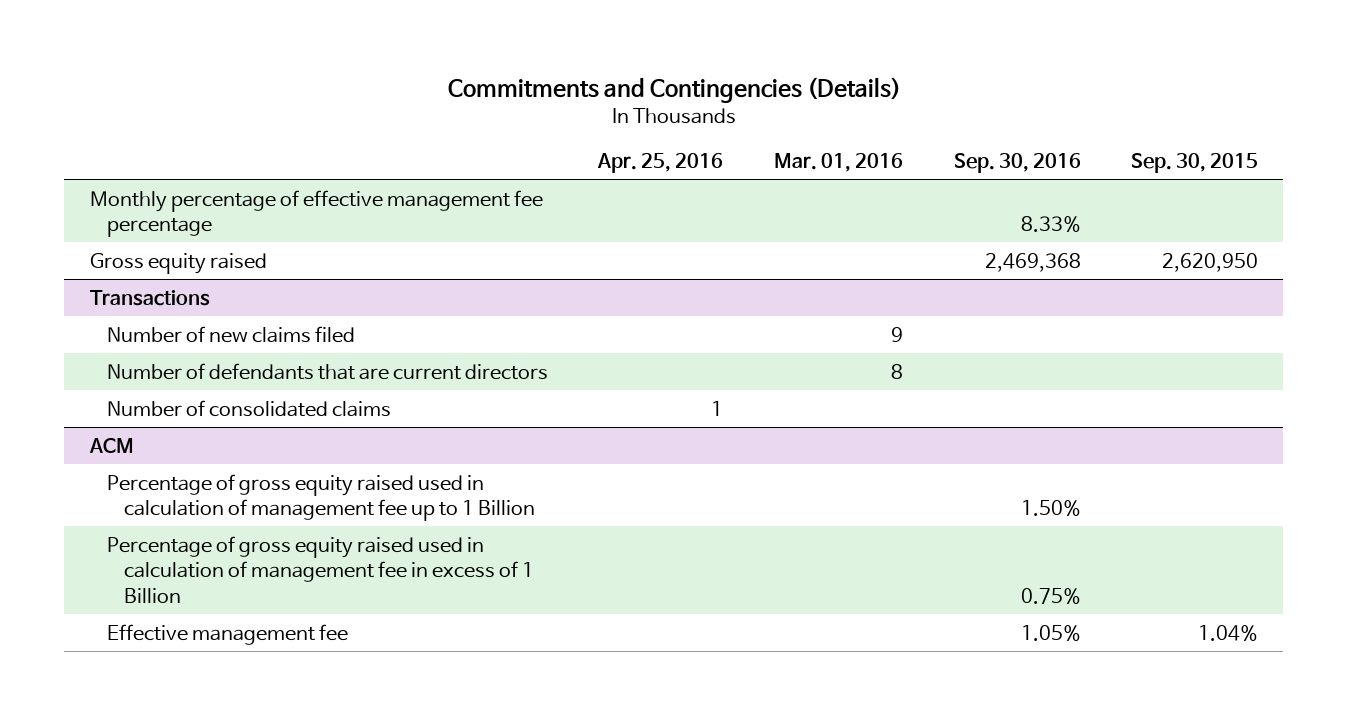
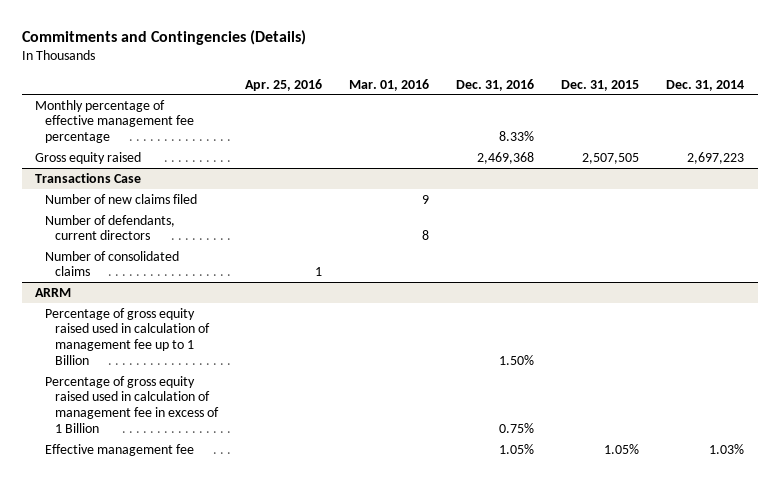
[953,153,1081,174] Sep. 30, 2016 -> none
[1131,153,1259,174] Sep. 30, 2015 -> none
none -> [455,78,534,91] Dec. 31, 2016
none -> [560,79,639,91] Dec. 31, 2015
none -> [666,79,745,91] Dec. 31, 2014
[89,289,210,306] Transactions -> [35,172,142,183] Transactions Case
[106,362,548,380] Number of defendants that are current directors -> [44,214,175,241] Number of defendants, current directors
[88,437,134,453] ACM -> [35,287,72,297] ARRM

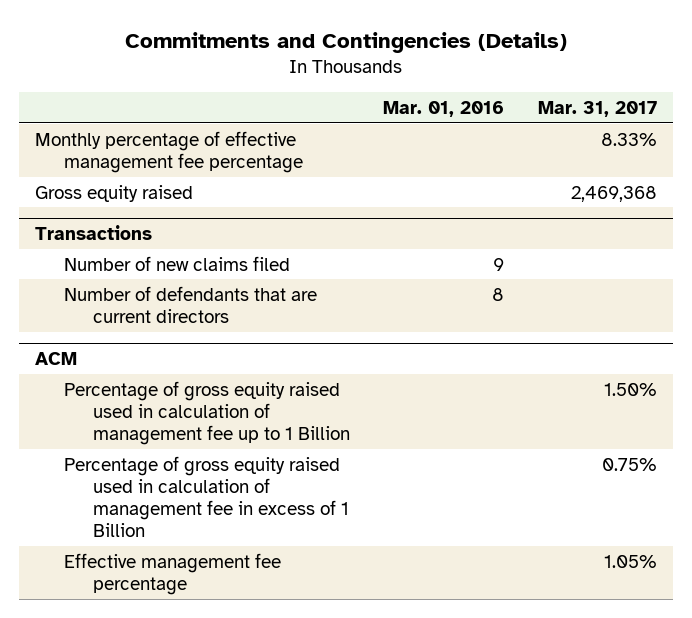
[244,78,322,91] Apr. 25, 2016 -> none
[455,78,534,91] Dec. 31, 2016 -> none
[560,79,639,91] Dec. 31, 2015 -> none
[666,79,745,91] Dec. 31, 2014 -> none
none -> [537,100,657,117] Mar. 31, 2017
[35,172,142,183] Transactions Case -> [35,224,153,240] Transactions
[44,250,179,277] Number of consolidated claims -> none
[44,214,175,241] Number of defendants, current directors -> [64,285,318,323] Number of defendants that are current directors
[35,287,72,297] ARRM -> [35,351,78,365] ACM
[44,443,194,456] Effective management fee -> [64,552,282,595] Effective management fee percentage

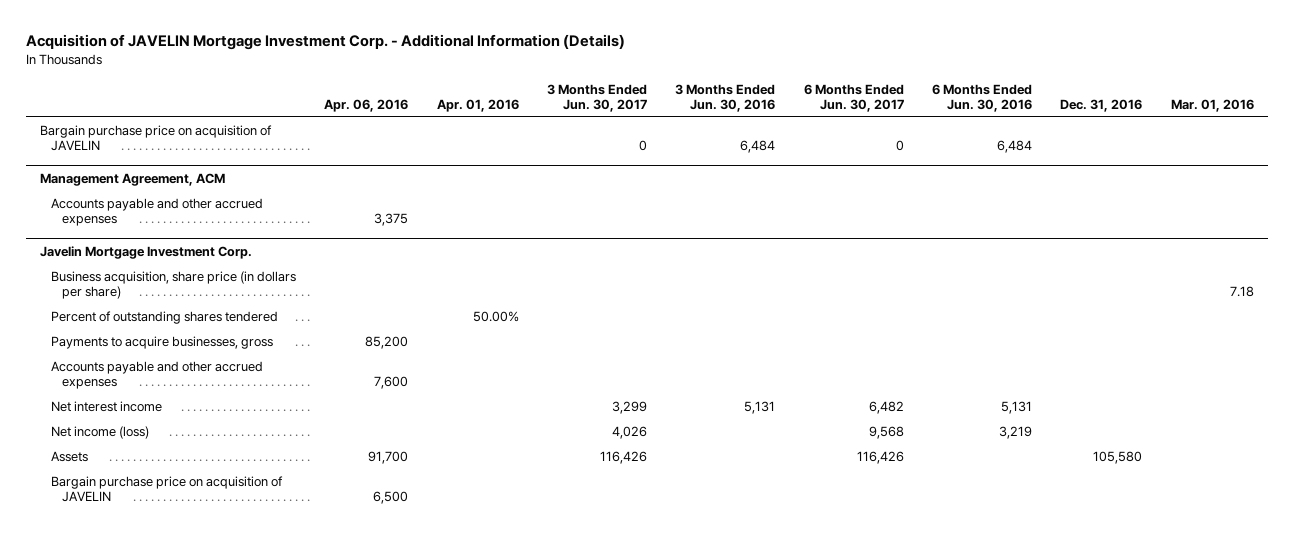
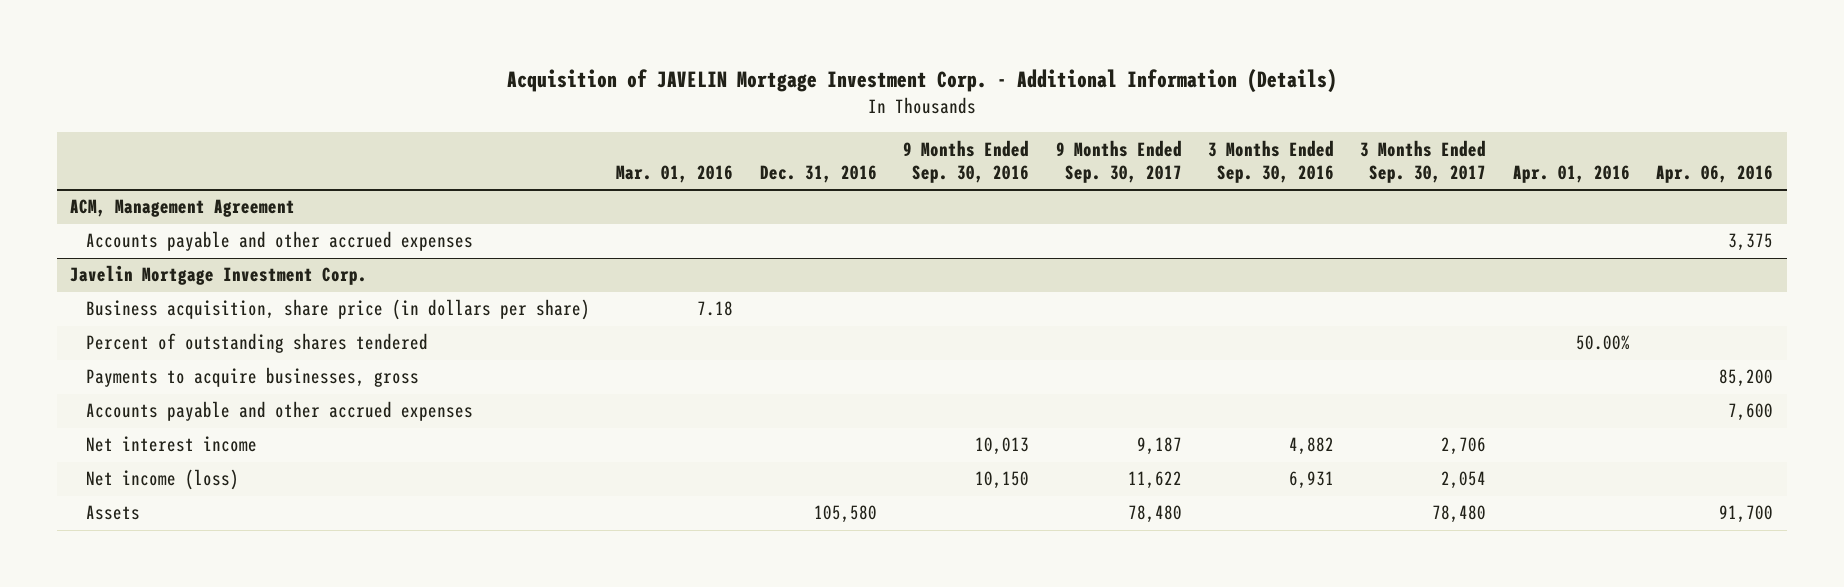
[546,83,647,112] 3 Months Ended Jun. 30, 2017 -> none
[675,83,776,112] 3 Months Ended Jun. 30, 2016 -> none
[803,83,904,112] 6 Months Ended Jun. 30, 2017 -> none
[931,83,1032,112] 6 Months Ended Jun. 30, 2016 -> none
none -> [903,139,1030,184] 9 Months Ended Sep. 30, 2016
none -> [1055,139,1182,184] 9 Months Ended Sep. 30, 2017
none -> [1207,139,1334,184] 3 Months Ended Sep. 30, 2016
none -> [1360,139,1487,184] 3 Months Ended Sep. 30, 2017
[39,125,272,152] Bargain purchase price on acquisition of JAVELIN -> none
[39,172,225,186] Management Agreement, ACM -> [70,199,296,218] ACM, Management Agreement
[50,476,283,503] Bargain purchase price on acquisition of JAVELIN -> none

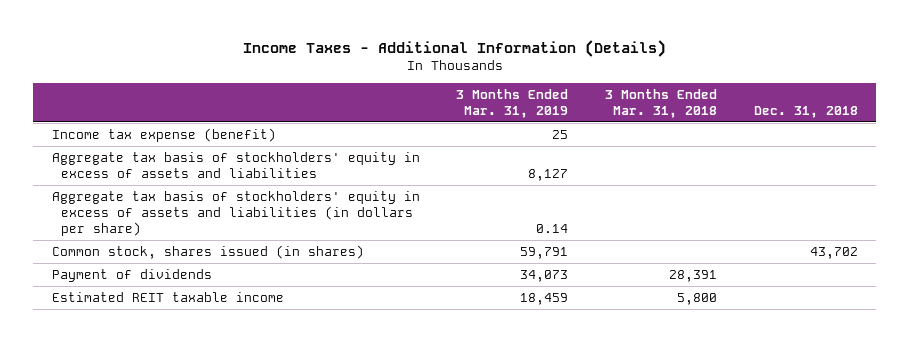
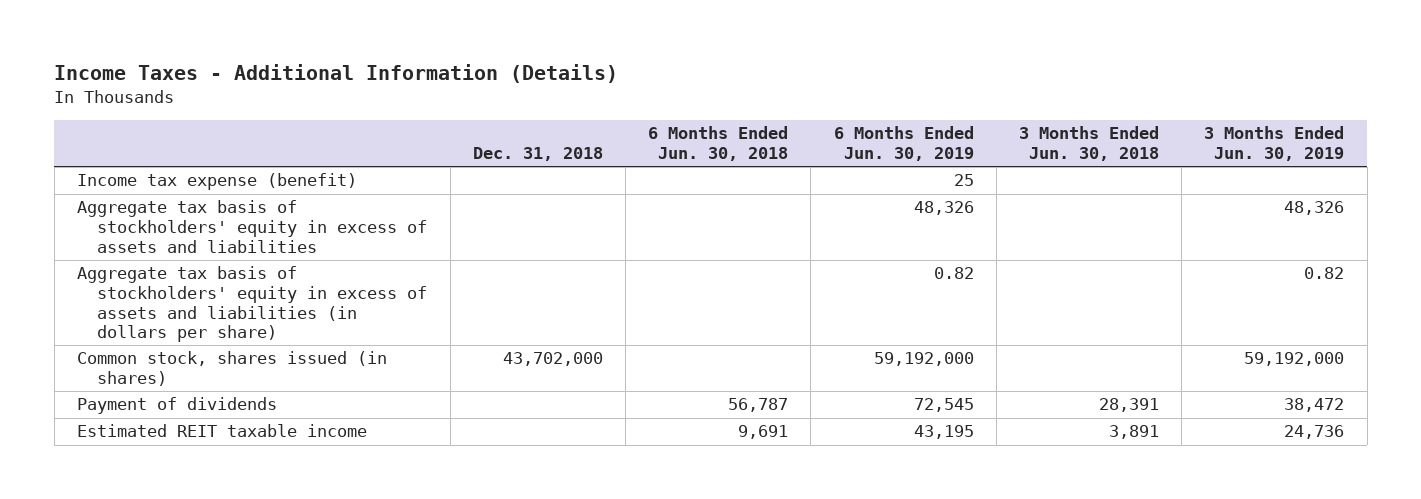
[456,89,569,119] 3 Months Ended Mar. 31, 2019 -> none
[604,89,717,119] 3 Months Ended Mar. 31, 2018 -> none
none -> [648,126,789,161] 6 Months Ended Jun. 30, 2018
none -> [833,126,974,161] 6 Months Ended Jun. 30, 2019
none -> [1018,126,1159,161] 3 Months Ended Jun. 30, 2018
none -> [1204,126,1345,161] 3 Months Ended Jun. 30, 2019
[809,246,858,259] 43,702 -> [502,352,603,367] 43,702,000

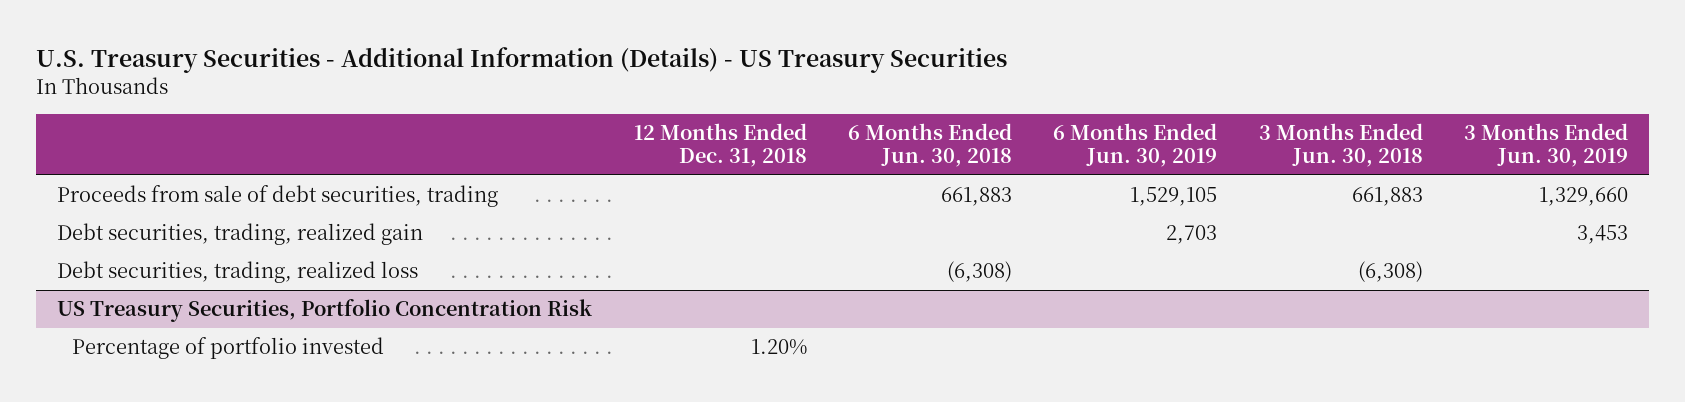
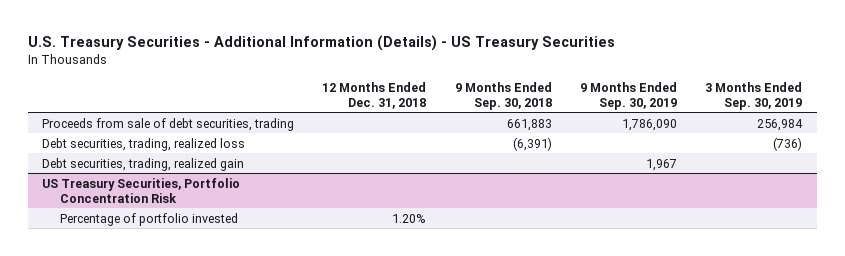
[848,123,1013,168] 6 Months Ended Jun. 30, 2018 -> none
[1053,123,1218,168] 6 Months Ended Jun. 30, 2019 -> none
[1258,123,1423,168] 3 Months Ended Jun. 30, 2018 -> none
[1464,123,1629,168] 3 Months Ended Jun. 30, 2019 -> none
none -> [454,81,552,110] 9 Months Ended Sep. 30, 2018
none -> [580,81,678,110] 9 Months Ended Sep. 30, 2019
none -> [705,81,803,110] 3 Months Ended Sep. 30, 2019
[57,223,424,246] Debt securities, trading, realized gain -> [42,157,245,171] Debt securities, trading, realized gain

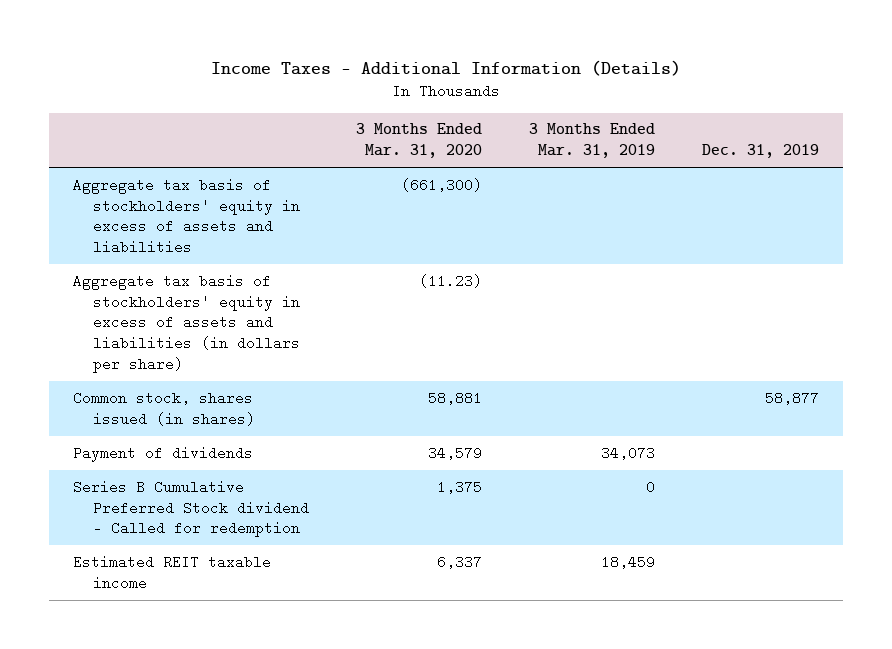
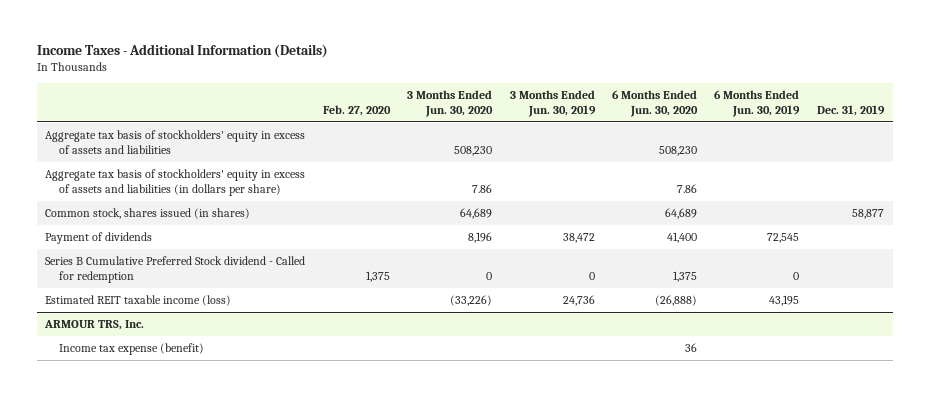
[356,123,483,159] 3 Months Ended Mar. 31, 2020 -> none
[529,123,656,159] 3 Months Ended Mar. 31, 2019 -> none
none -> [322,105,391,117] Feb. 27, 2020
none -> [407,90,494,118] 3 Months Ended Jun. 30, 2020
none -> [509,90,596,118] 3 Months Ended Jun. 30, 2019
none -> [612,90,699,118] 6 Months Ended Jun. 30, 2020
none -> [714,90,801,118] 6 Months Ended Jun. 30, 2019
[72,554,271,590] Estimated REIT taxable income -> [45,294,232,306] Estimated REIT taxable income (loss)
none -> [44,319,145,330] ARMOUR TRS, Inc.
none -> [59,342,205,355] Income tax expense (benefit)

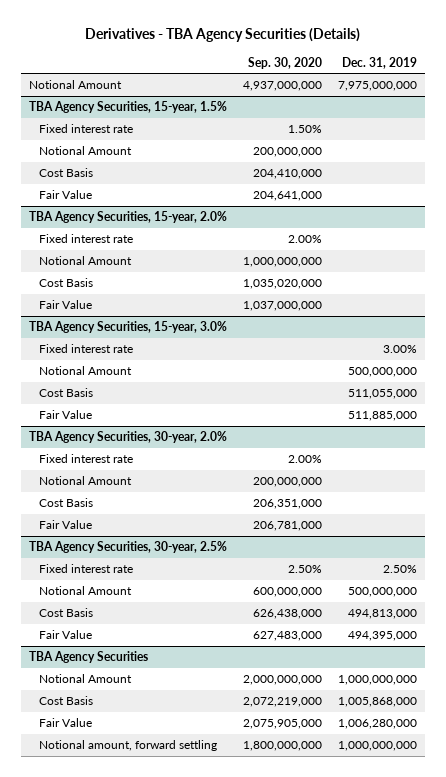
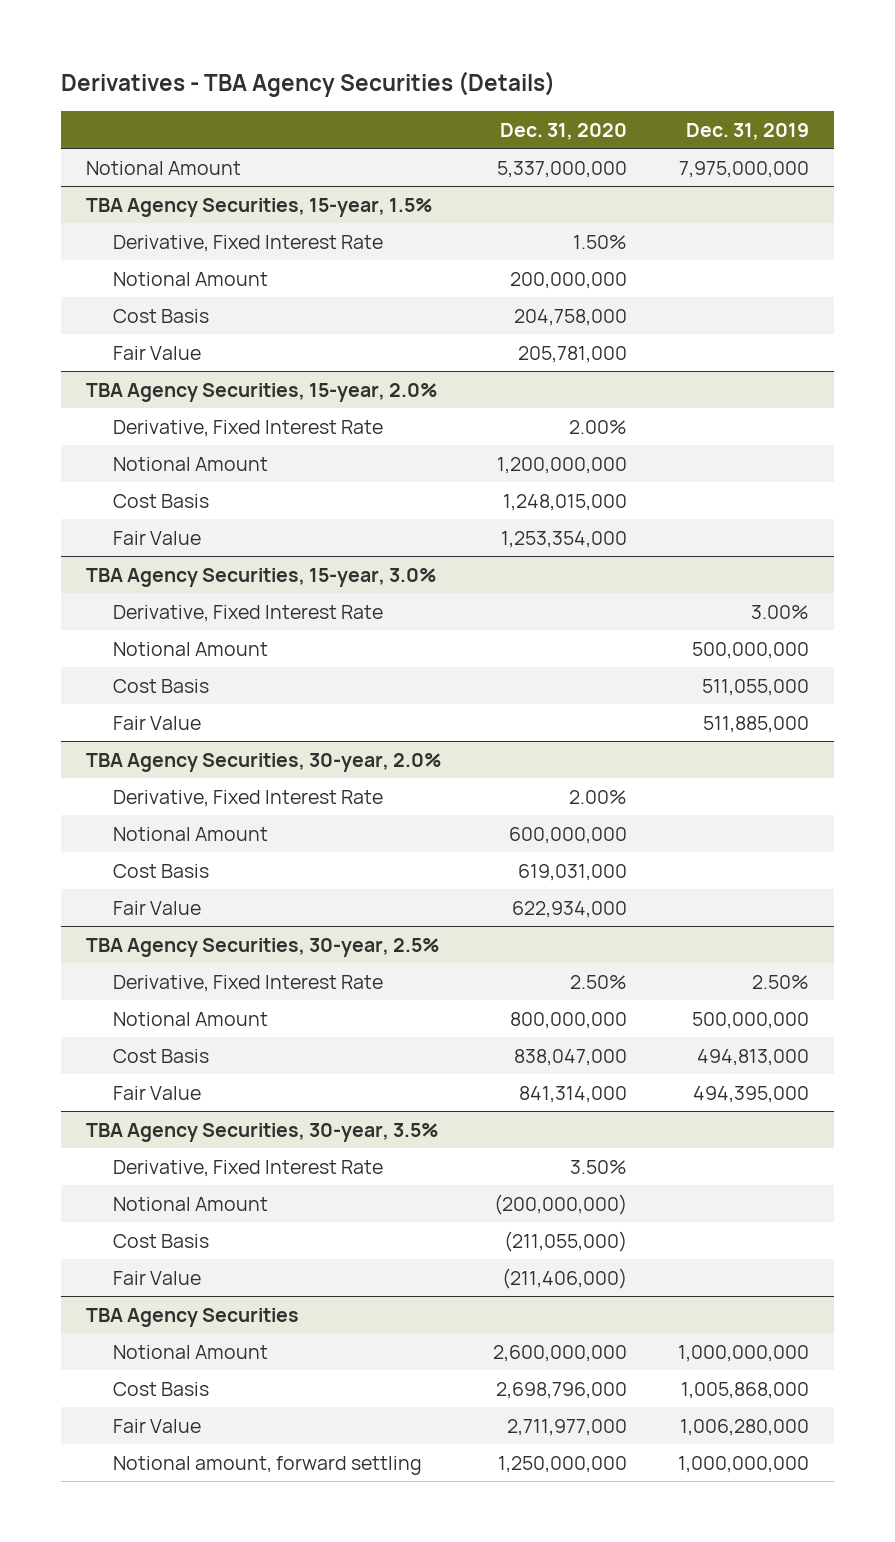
[247,56,322,69] Sep. 30, 2020 -> none
none -> [499,122,627,140] Dec. 31, 2020
[38,124,133,134] Fixed interest rate -> [113,234,384,252] Derivative, Fixed Interest Rate
[38,234,133,244] Fixed interest rate -> [113,419,384,437] Derivative, Fixed Interest Rate
[38,344,133,354] Fixed interest rate -> [113,604,384,622] Derivative, Fixed Interest Rate
[38,454,133,464] Fixed interest rate -> [113,789,384,807] Derivative, Fixed Interest Rate
[38,564,133,574] Fixed interest rate -> [113,974,384,992] Derivative, Fixed Interest Rate
none -> [86,1122,440,1142] TBA Agency Securities, 30-year, 3.5%
none -> [113,1159,384,1177] Derivative, Fixed Interest Rate
none -> [113,1196,269,1211] Notional Amount
none -> [113,1233,210,1248] Cost Basis
none -> [113,1270,202,1285] Fair Value

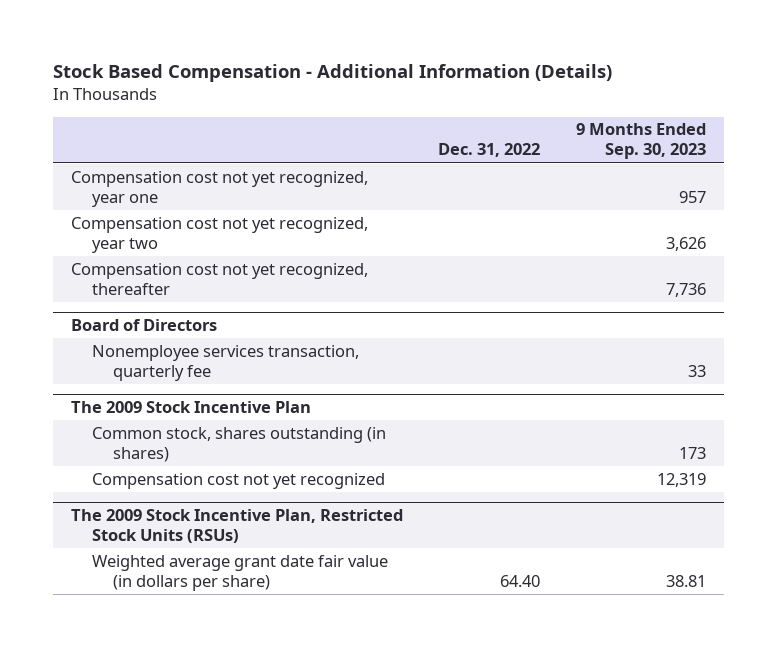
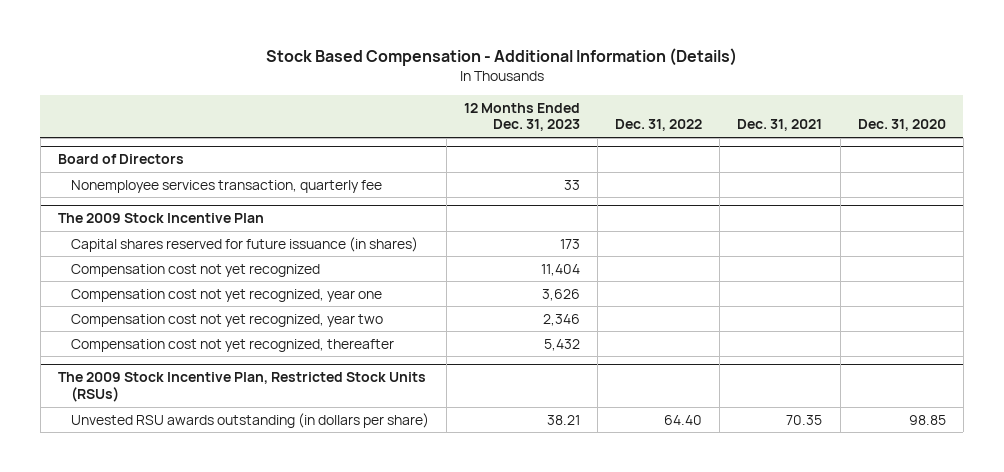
[575,123,706,160] 9 Months Ended Sep. 30, 2023 -> none
none -> [463,102,580,132] 12 Months Ended Dec. 31, 2023
none -> [737,119,823,132] Dec. 31, 2021
none -> [857,119,946,132] Dec. 31, 2020
[70,170,368,207] Compensation cost not yet recognized, year one -> none
[70,216,368,253] Compensation cost not yet recognized, year two -> none
[70,262,368,295] Compensation cost not yet recognized, thereafter -> none
[92,426,387,462] Common stock, shares outstanding (in shares) -> [70,236,418,252] Capital shares reserved for future issuance (in shares)
none -> [70,288,382,302] Compensation cost not yet recognized, year one
none -> [70,313,383,327] Compensation cost not yet recognized, year two
none -> [70,338,394,352] Compensation cost not yet recognized, thereafter
[92,554,389,591] Weighted average grant date fair value (in dollars per share) -> [70,412,429,428] Unvested RSU awards outstanding (in dollars per share)

